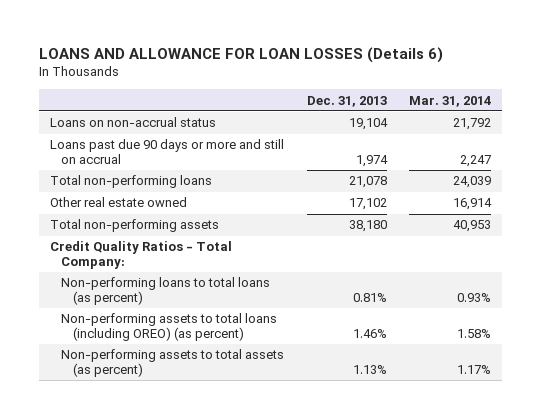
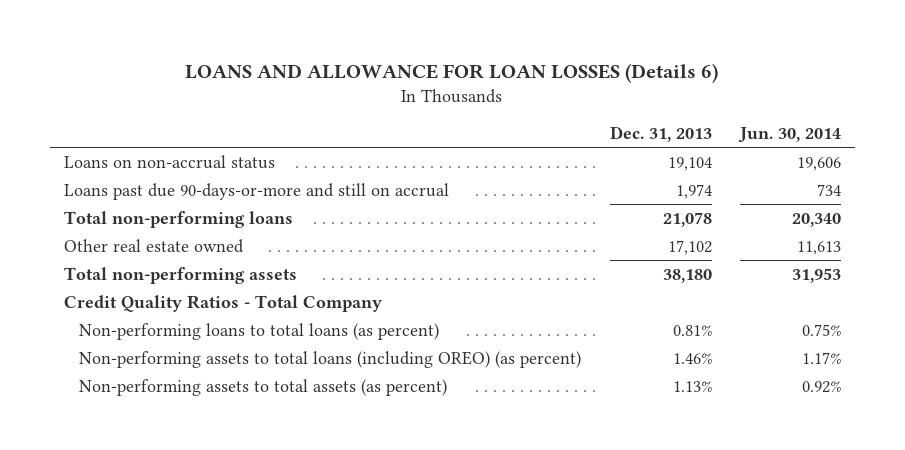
[408,95,491,107] Mar. 31, 2014 -> none
none -> [737,127,841,144] Jun. 30, 2014
[49,139,284,165] Loans past due 90 days or more and still on accrual -> [63,182,449,200] Loans past due 90-days-or-more and still on accrual
[49,241,232,270] Credit Quality Ratios - Total Company: -> [63,294,382,312] Credit Quality Ratios - Total Company

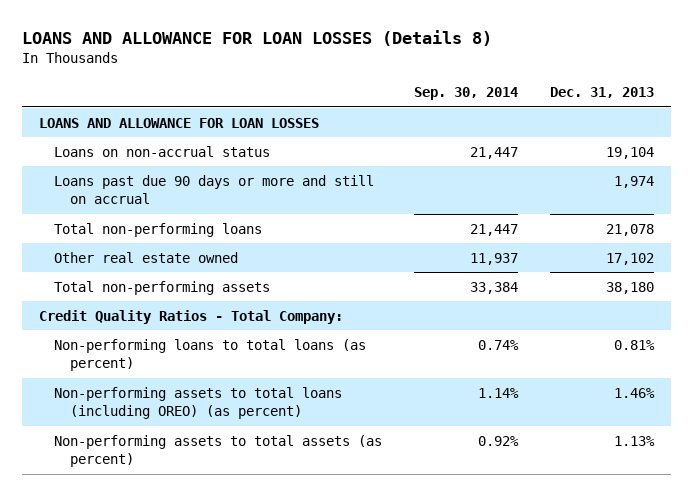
[185,62,719,83] LOANS AND ALLOWANCE FOR LOAN LOSSES (Details 6) -> [22,30,493,47] LOANS AND ALLOWANCE FOR LOAN LOSSES (Details 8)
[737,127,841,144] Jun. 30, 2014 -> none
none -> [414,87,519,101] Sep. 30, 2014
none -> [38,117,319,128] LOANS AND ALLOWANCE FOR LOAN LOSSES
[63,182,449,200] Loans past due 90-days-or-more and still on accrual -> [54,174,375,205] Loans past due 90 days or more and still on accrual
[63,294,382,312] Credit Quality Ratios - Total Company -> [38,309,343,324] Credit Quality Ratios - Total Company:

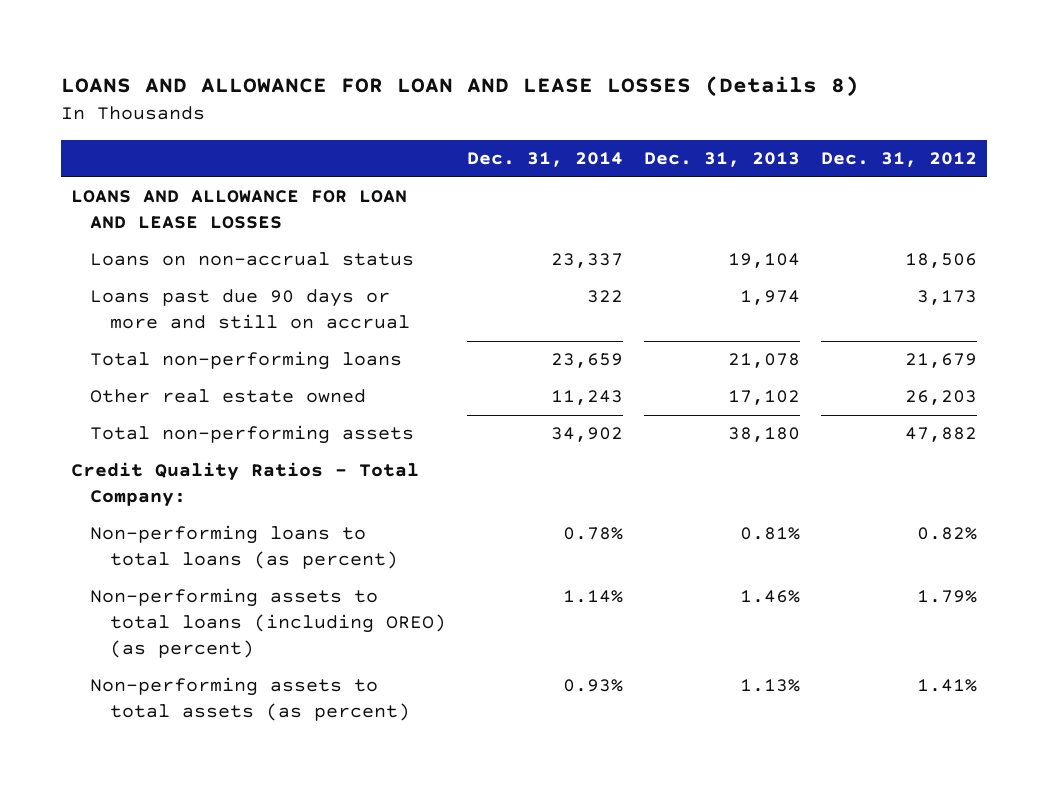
[22,30,493,47] LOANS AND ALLOWANCE FOR LOAN LOSSES (Details 8) -> [60,76,859,98] LOANS AND ALLOWANCE FOR LOAN AND LEASE LOSSES (Details 8)
[414,87,519,101] Sep. 30, 2014 -> none
none -> [466,152,623,168] Dec. 31, 2014
none -> [820,152,977,168] Dec. 31, 2012
[38,117,319,128] LOANS AND ALLOWANCE FOR LOAN LOSSES -> [71,190,408,230] LOANS AND ALLOWANCE FOR LOAN AND LEASE LOSSES

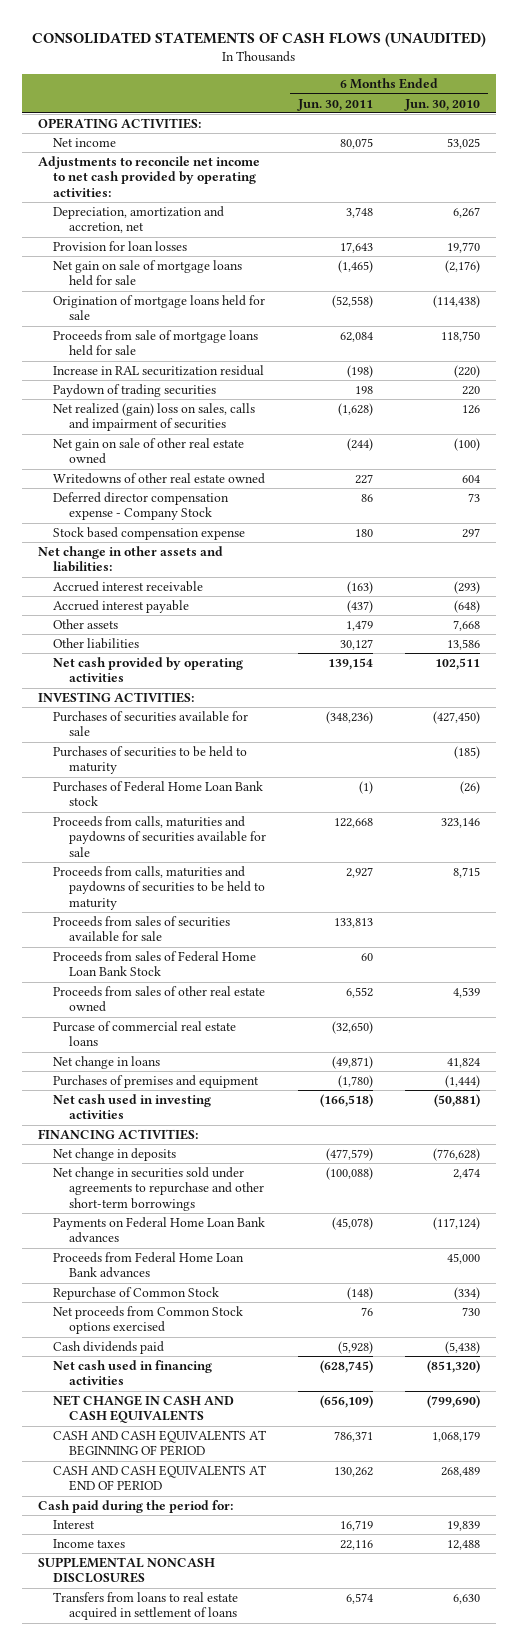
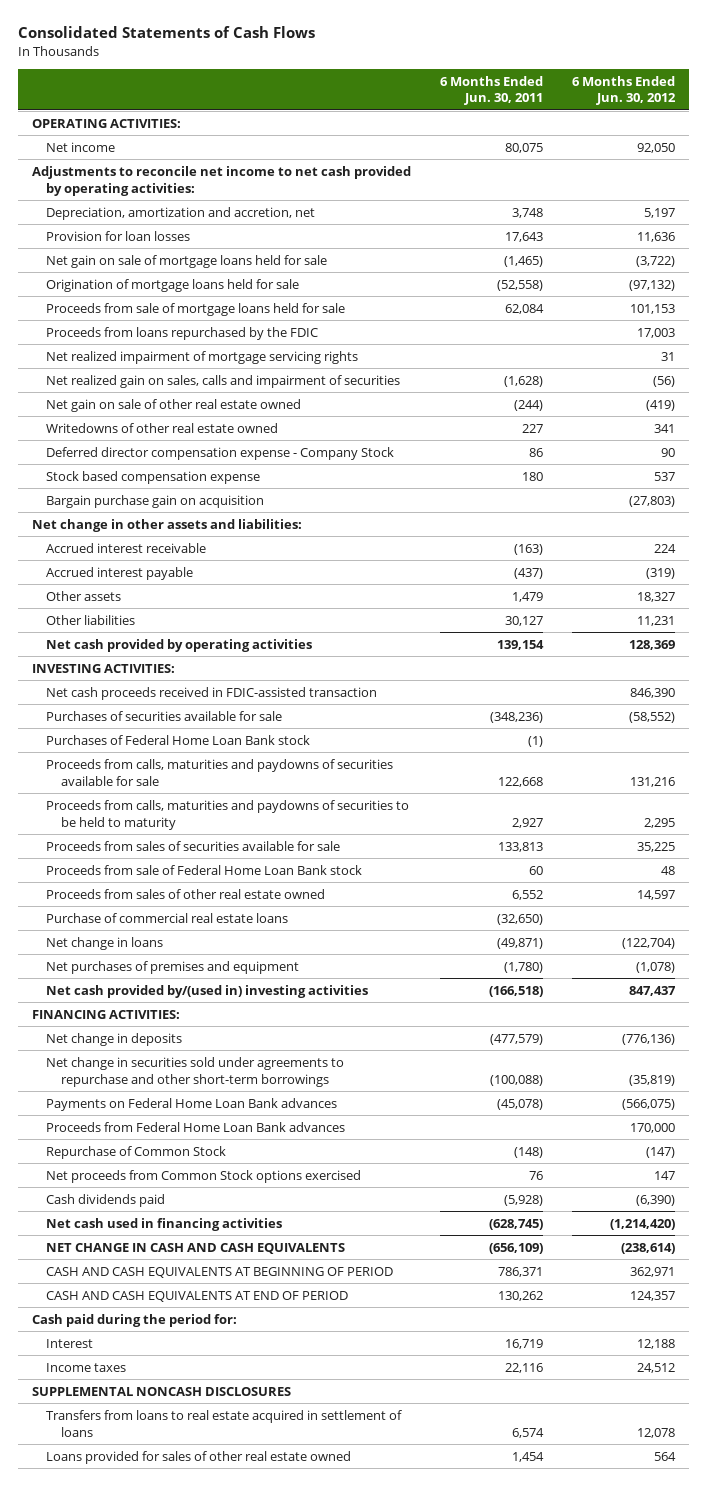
[31,31,486,47] CONSOLIDATED STATEMENTS OF CASH FLOWS (UNAUDITED) -> [17,26,315,39] Consolidated Statements of Cash Flows
[403,98,480,111] Jun. 30, 2010 -> none
none -> [571,75,676,106] 6 Months Ended Jun. 30, 2012
[53,365,265,377] Increase in RAL securitization residual -> none
[53,384,217,398] Paydown of trading securities -> none
none -> [46,326,319,340] Proceeds from loans repurchased by the FDIC
none -> [46,350,359,364] Net realized impairment of mortgage servicing rights
[53,403,256,432] Net realized (gain) loss on sales, calls and impairment of securities -> [46,374,401,388] Net realized gain on sales, calls and impairment of securities
none -> [46,494,265,508] Bargain purchase gain on acquisition
none -> [46,686,378,700] Net cash proceeds received in FDIC-assisted transaction
[53,746,248,775] Purchases of securities to be held to maturity -> none
[53,951,257,977] Proceeds from sales of Federal Home Loan Bank Stock -> [46,864,363,875] Proceeds from sale of Federal Home Loan Bank stock
[53,1021,237,1047] Purcase of commercial real estate loans -> [46,912,289,923] Purchase of commercial real estate loans
[53,1075,260,1089] Purchases of premises and equipment -> [46,960,300,974] Net purchases of premises and equipment
[53,1094,212,1120] Net cash used in investing activities -> [46,984,369,998] Net cash provided by/(used in) investing activities
none -> [46,1450,352,1464] Loans provided for sales of other real estate owned

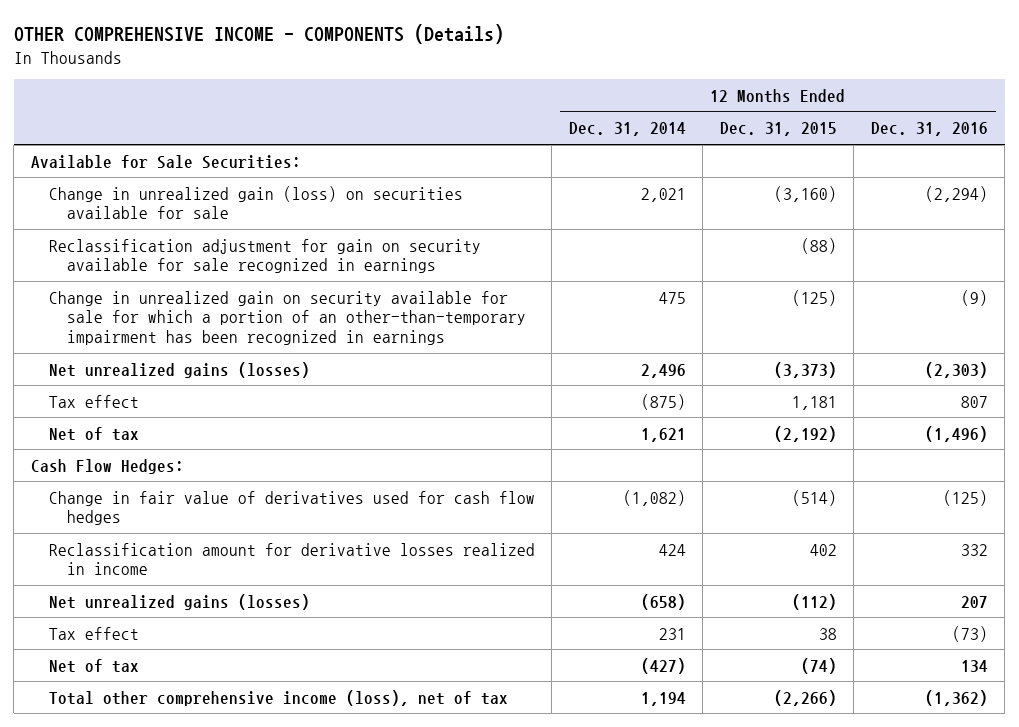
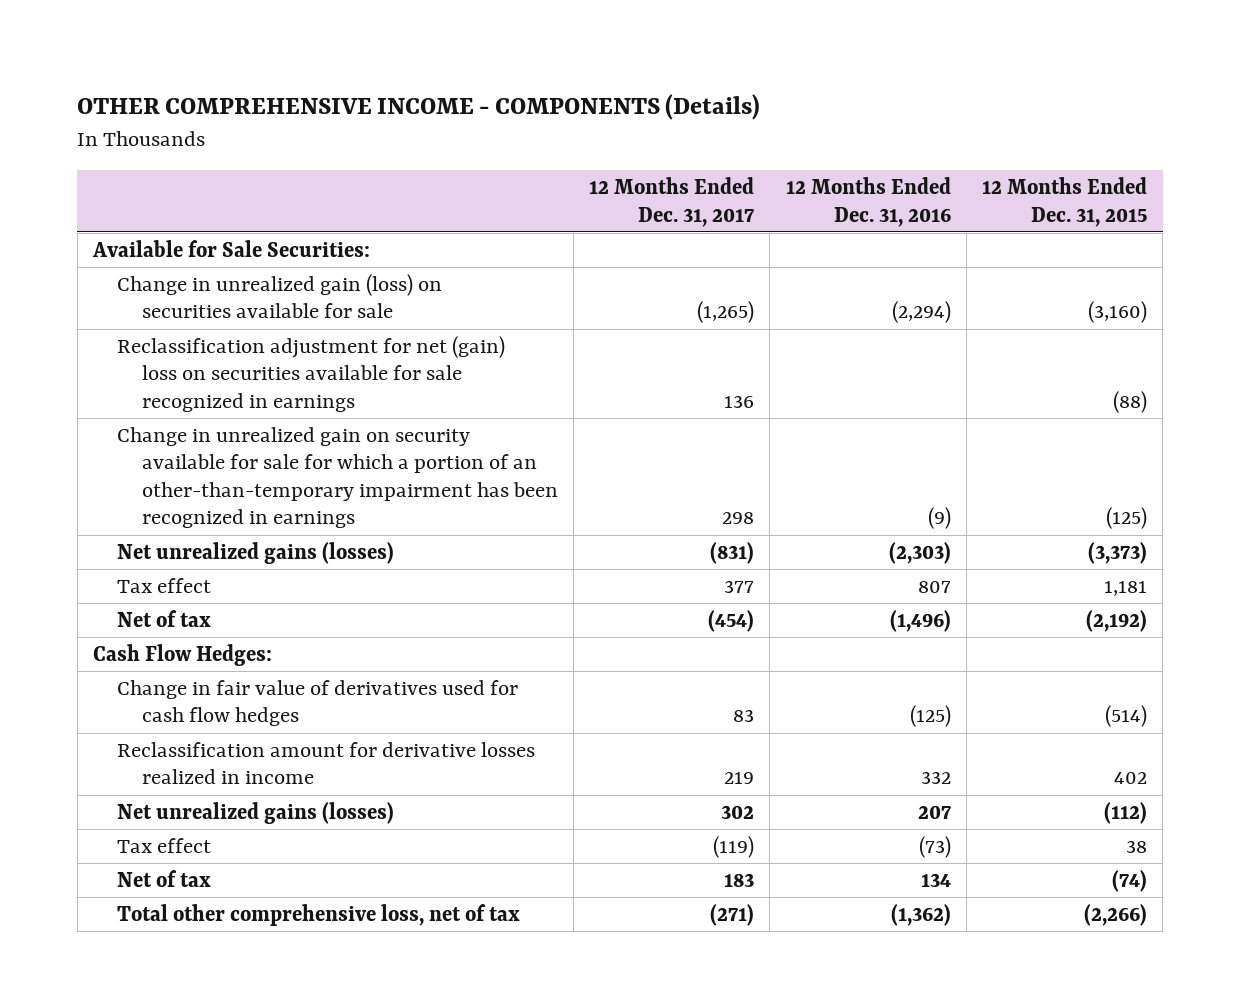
[568,122,686,137] Dec. 31, 2014 -> none
none -> [589,177,755,227] 12 Months Ended Dec. 31, 2017
[48,238,481,274] Reclassification adjustment for gain on security available for sale recognized in earnings -> [117,335,506,412] Reclassification adjustment for net (gain) loss on securities available for sale recognized in earnings
[48,689,508,706] Total other comprehensive income (loss), net of tax -> [117,903,521,926] Total other comprehensive loss, net of tax

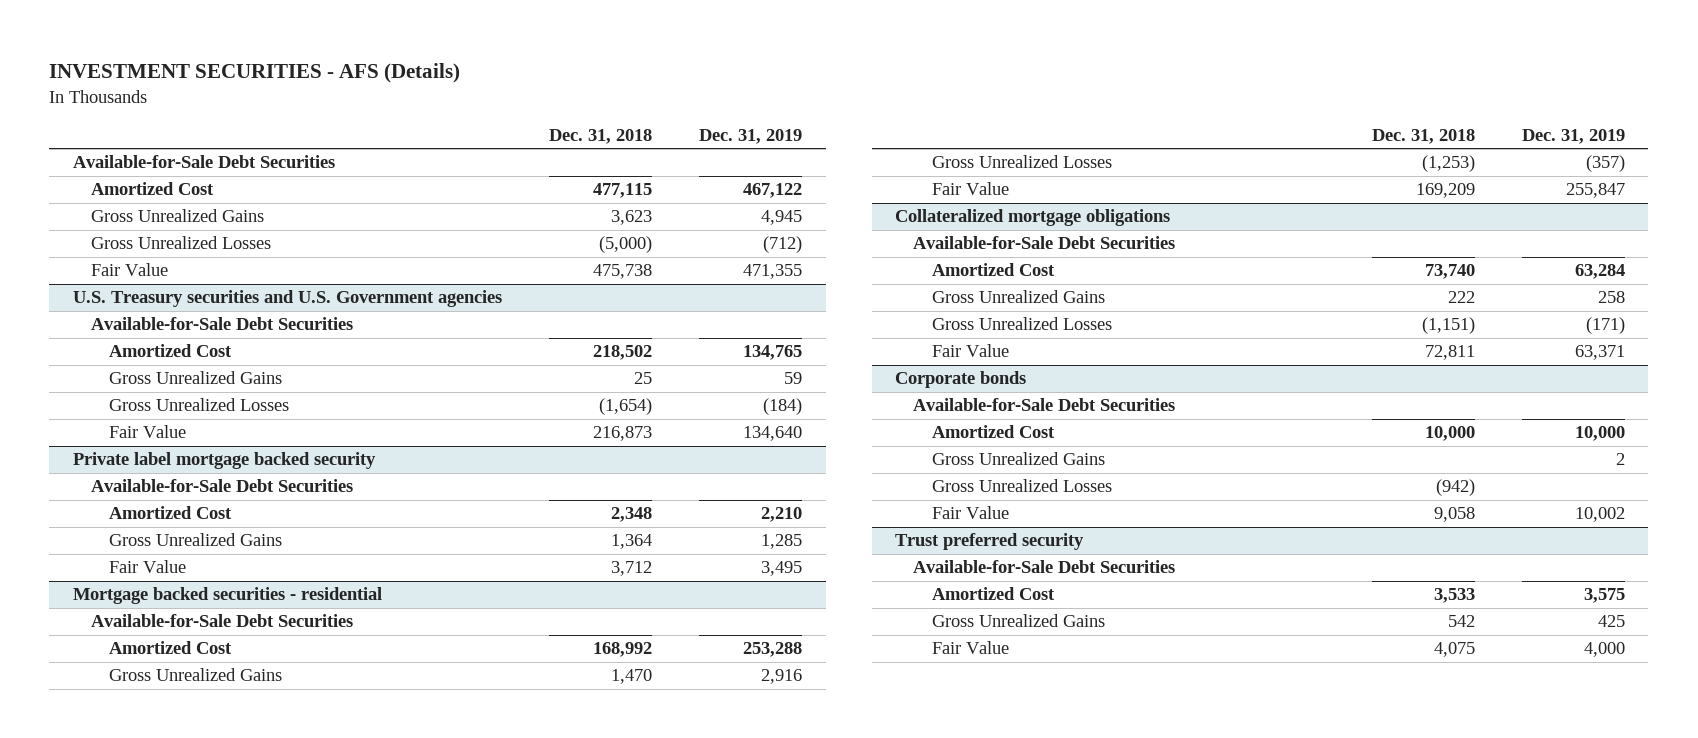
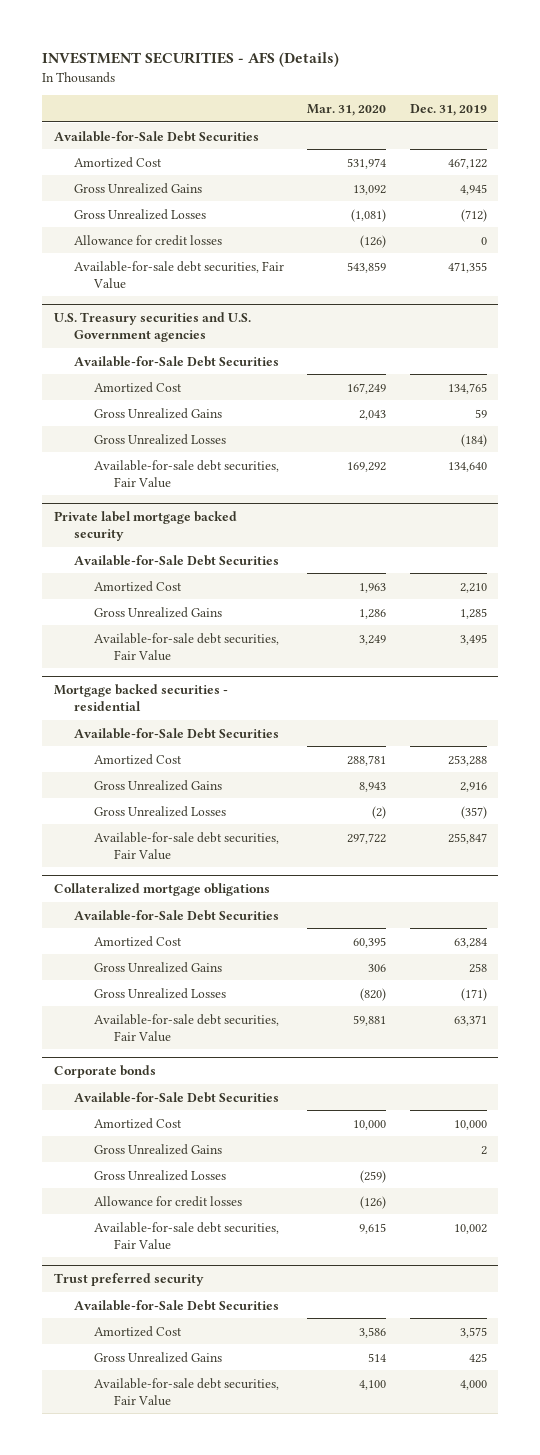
[549,128,653,144] Dec. 31, 2018 -> none
none -> [307,103,387,116] Mar. 31, 2020
none -> [73,234,222,246] Allowance for credit losses
[90,263,168,277] Fair Value -> [73,260,284,289] Available-for-sale debt securities, Fair Value
[108,425,186,439] Fair Value -> [93,459,279,488] Available-for-sale debt securities, Fair Value
[108,560,186,574] Fair Value -> [93,632,279,661] Available-for-sale debt securities, Fair Value
[931,182,1009,196] Fair Value -> [93,831,279,860] Available-for-sale debt securities, Fair Value
[931,344,1009,358] Fair Value -> [93,1013,279,1042] Available-for-sale debt securities, Fair Value
none -> [93,1195,242,1207] Allowance for credit losses
[931,506,1009,520] Fair Value -> [93,1221,279,1250] Available-for-sale debt securities, Fair Value
[931,641,1009,655] Fair Value -> [93,1377,279,1406] Available-for-sale debt securities, Fair Value

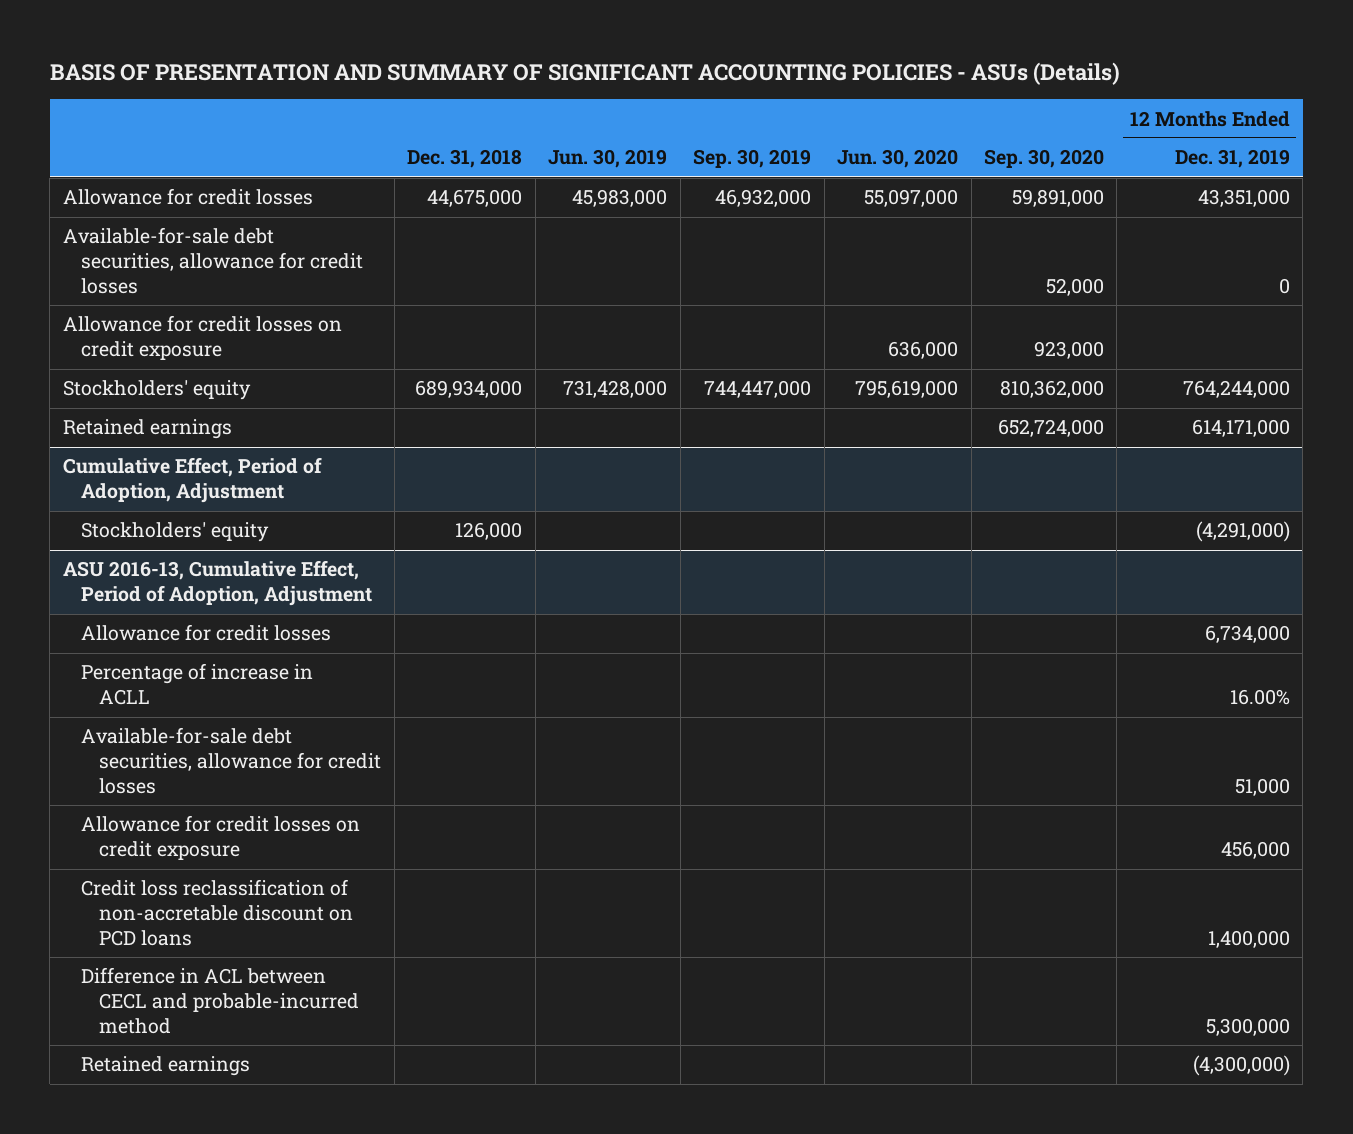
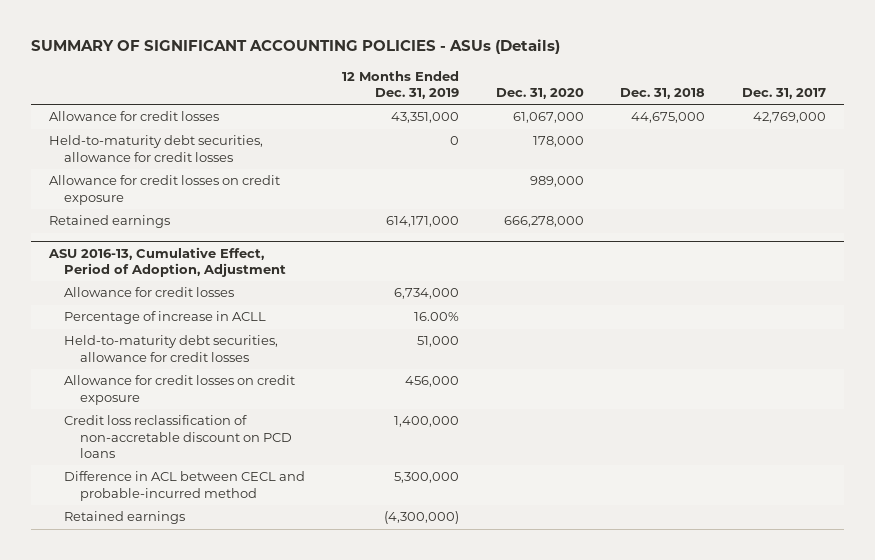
[49,61,1120,85] BASIS OF PRESENTATION AND SUMMARY OF SIGNIFICANT ACCOUNTING POLICIES - ASUs (Details) -> [30,38,560,54] SUMMARY OF SIGNIFICANT ACCOUNTING POLICIES - ASUs (Details)
[548,149,668,169] Jun. 30, 2019 -> none
[693,149,812,169] Sep. 30, 2019 -> none
[837,149,959,169] Jun. 30, 2020 -> none
[983,149,1104,169] Sep. 30, 2020 -> none
none -> [495,87,584,99] Dec. 31, 2020
none -> [741,87,826,99] Dec. 31, 2017
[62,227,364,295] Available-for-sale debt securities, allowance for credit losses -> [48,135,263,162] Held-to-maturity debt securities, allowance for credit losses
[62,380,251,401] Stockholders' equity -> none
[62,457,322,504] Cumulative Effect, Period of Adoption, Adjustment -> none
[81,522,270,543] Stockholders' equity -> none
[81,727,382,795] Available-for-sale debt securities, allowance for credit losses -> [64,335,279,362] Held-to-maturity debt securities, allowance for credit losses

